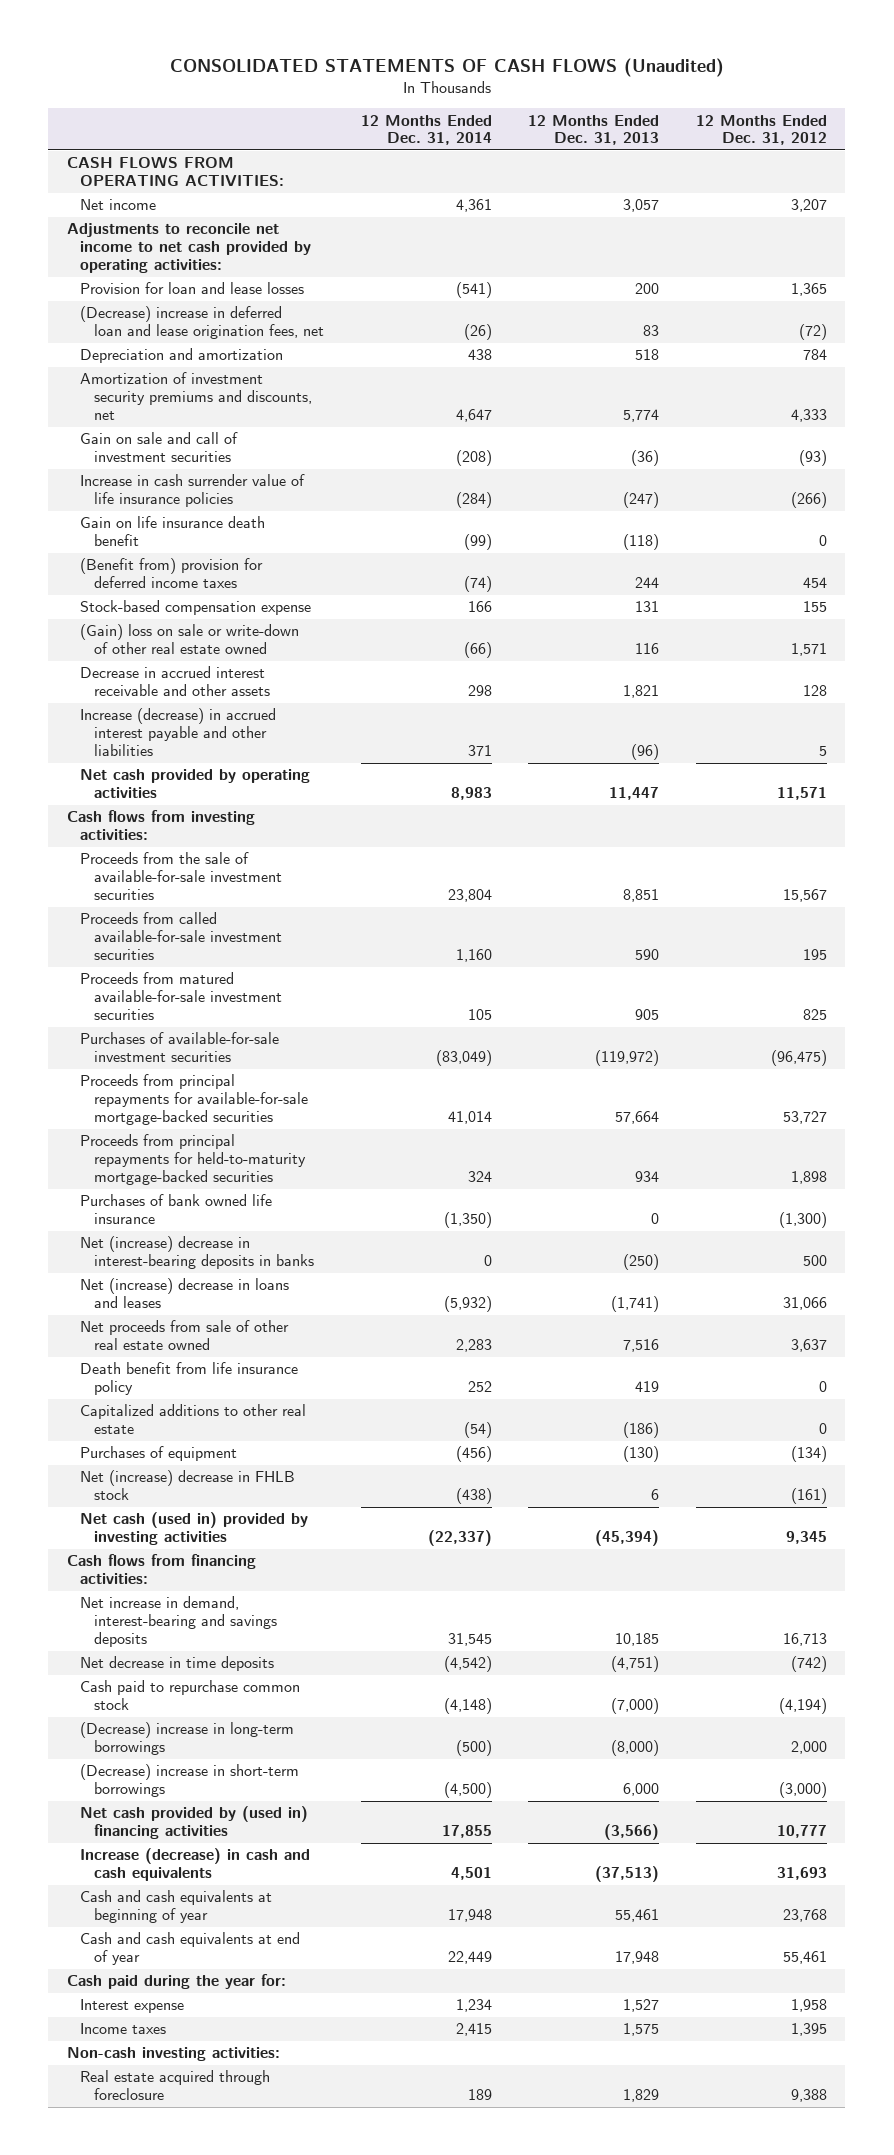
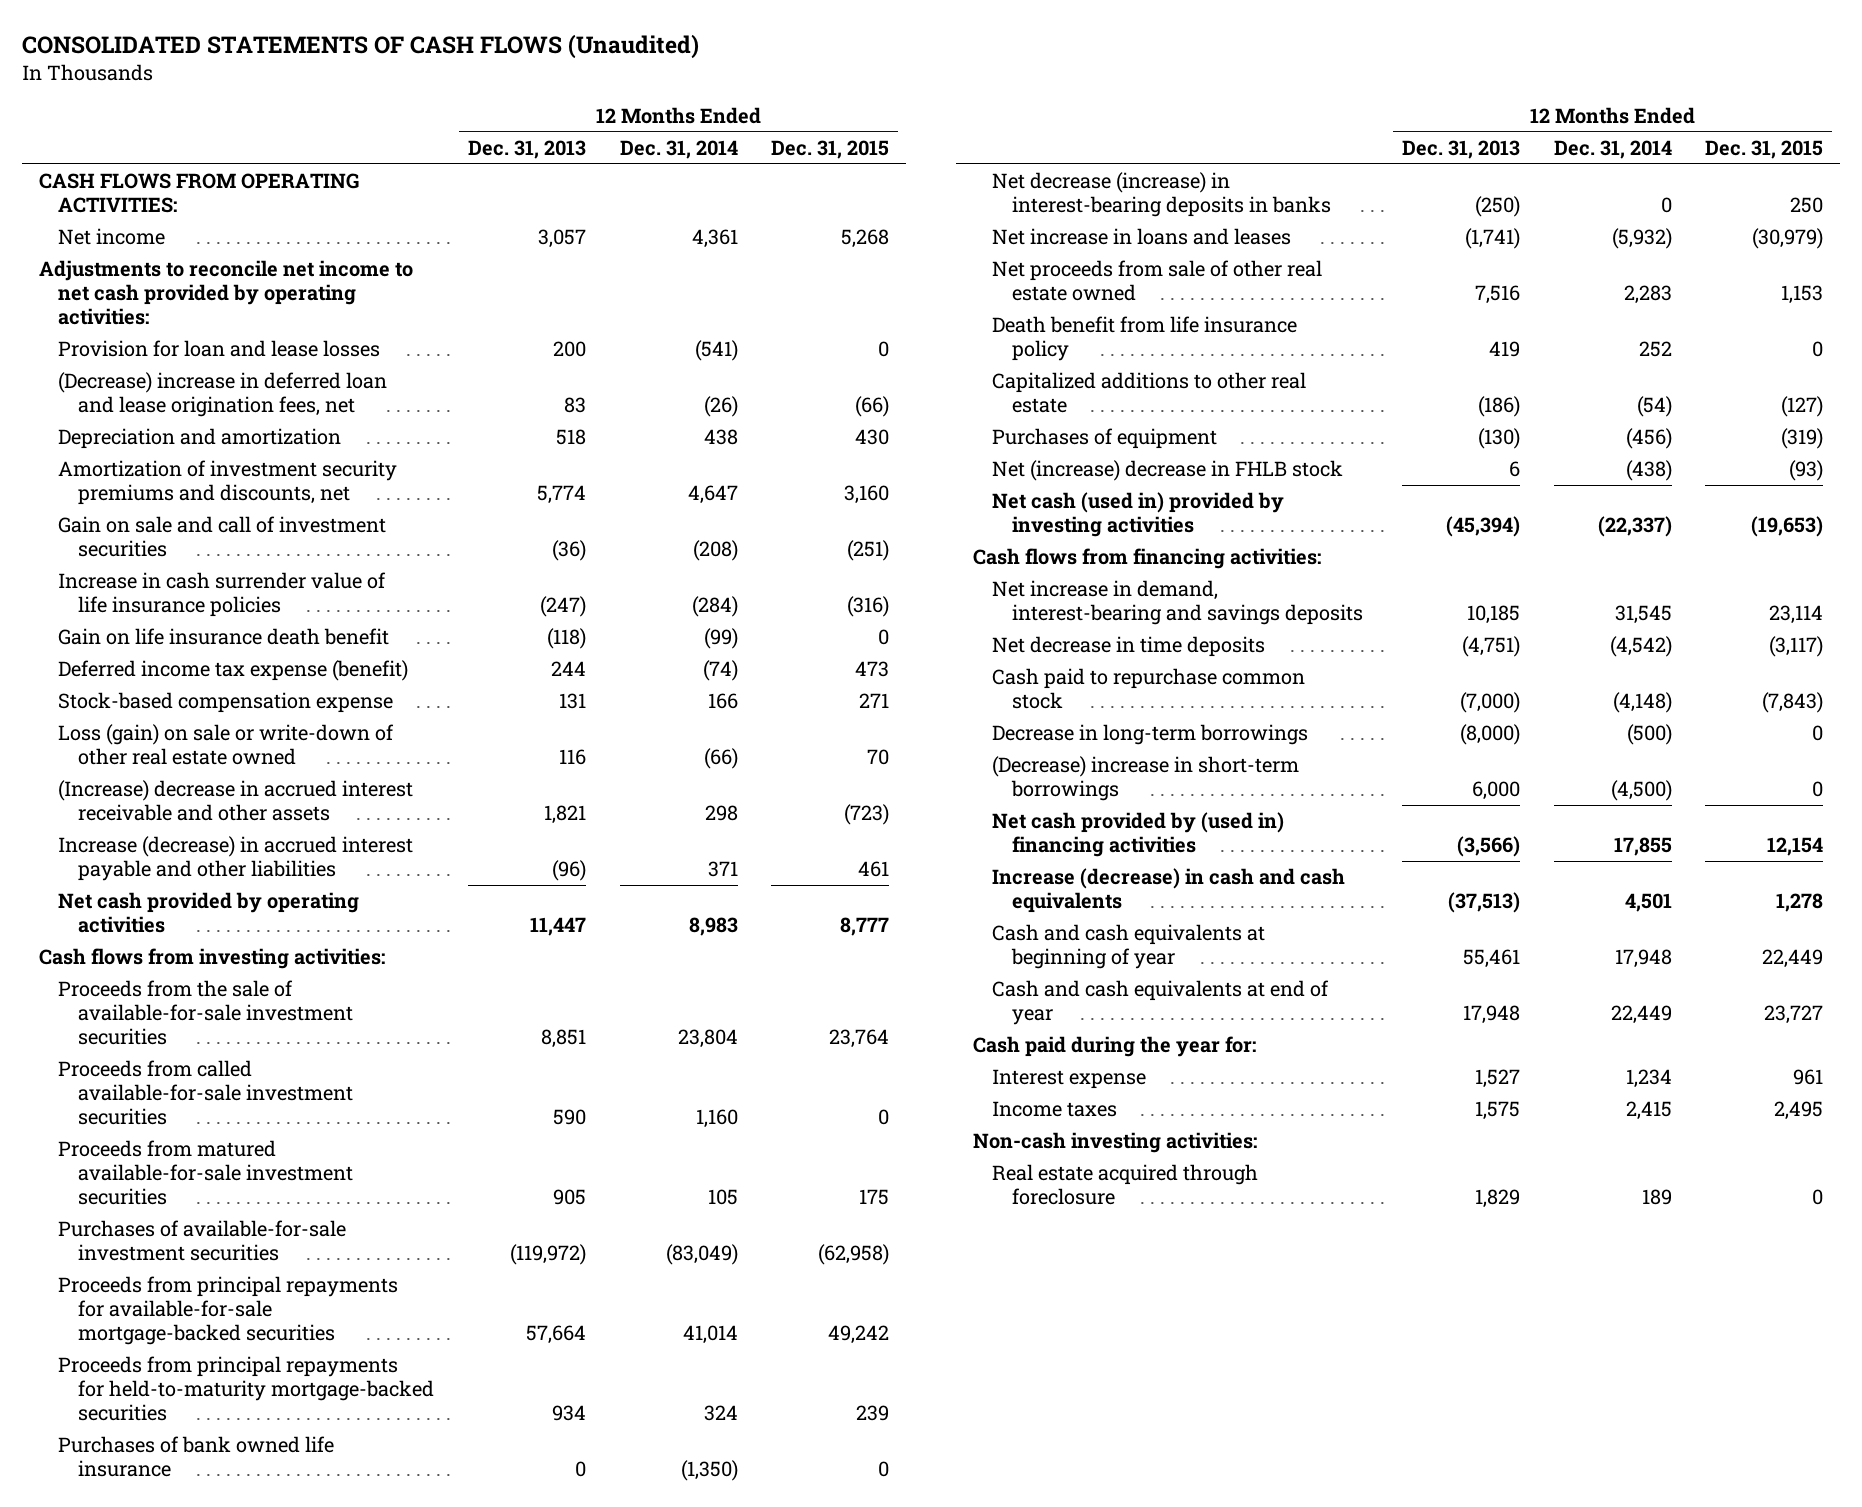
[695,114,827,146] 12 Months Ended Dec. 31, 2012 -> none
none -> [771,139,890,159] Dec. 31, 2015
[80,558,264,589] (Benefit from) provision for deferred income taxes -> [58,660,409,682] Deferred income tax expense (benefit)
[80,624,300,655] (Gain) loss on sale or write-down of other real estate owned -> [58,724,395,766] Loss (gain) on sale or write-down of other real estate owned
[80,666,271,697] Decrease in accrued interest receivable and other assets -> [58,780,414,822] (Increase) decrease in accrued interest receivable and other assets
[80,1236,315,1270] Net (increase) decrease in interest-bearing deposits in banks -> [992,172,1331,218] Net decrease (increase) in interest-bearing deposits in banks
[80,1278,290,1309] Net (increase) decrease in loans and leases -> [992,228,1292,246] Net increase in loans and leases
[80,1722,295,1756] (Decrease) increase in long-term borrowings -> [992,724,1309,746] Decrease in long-term borrowings

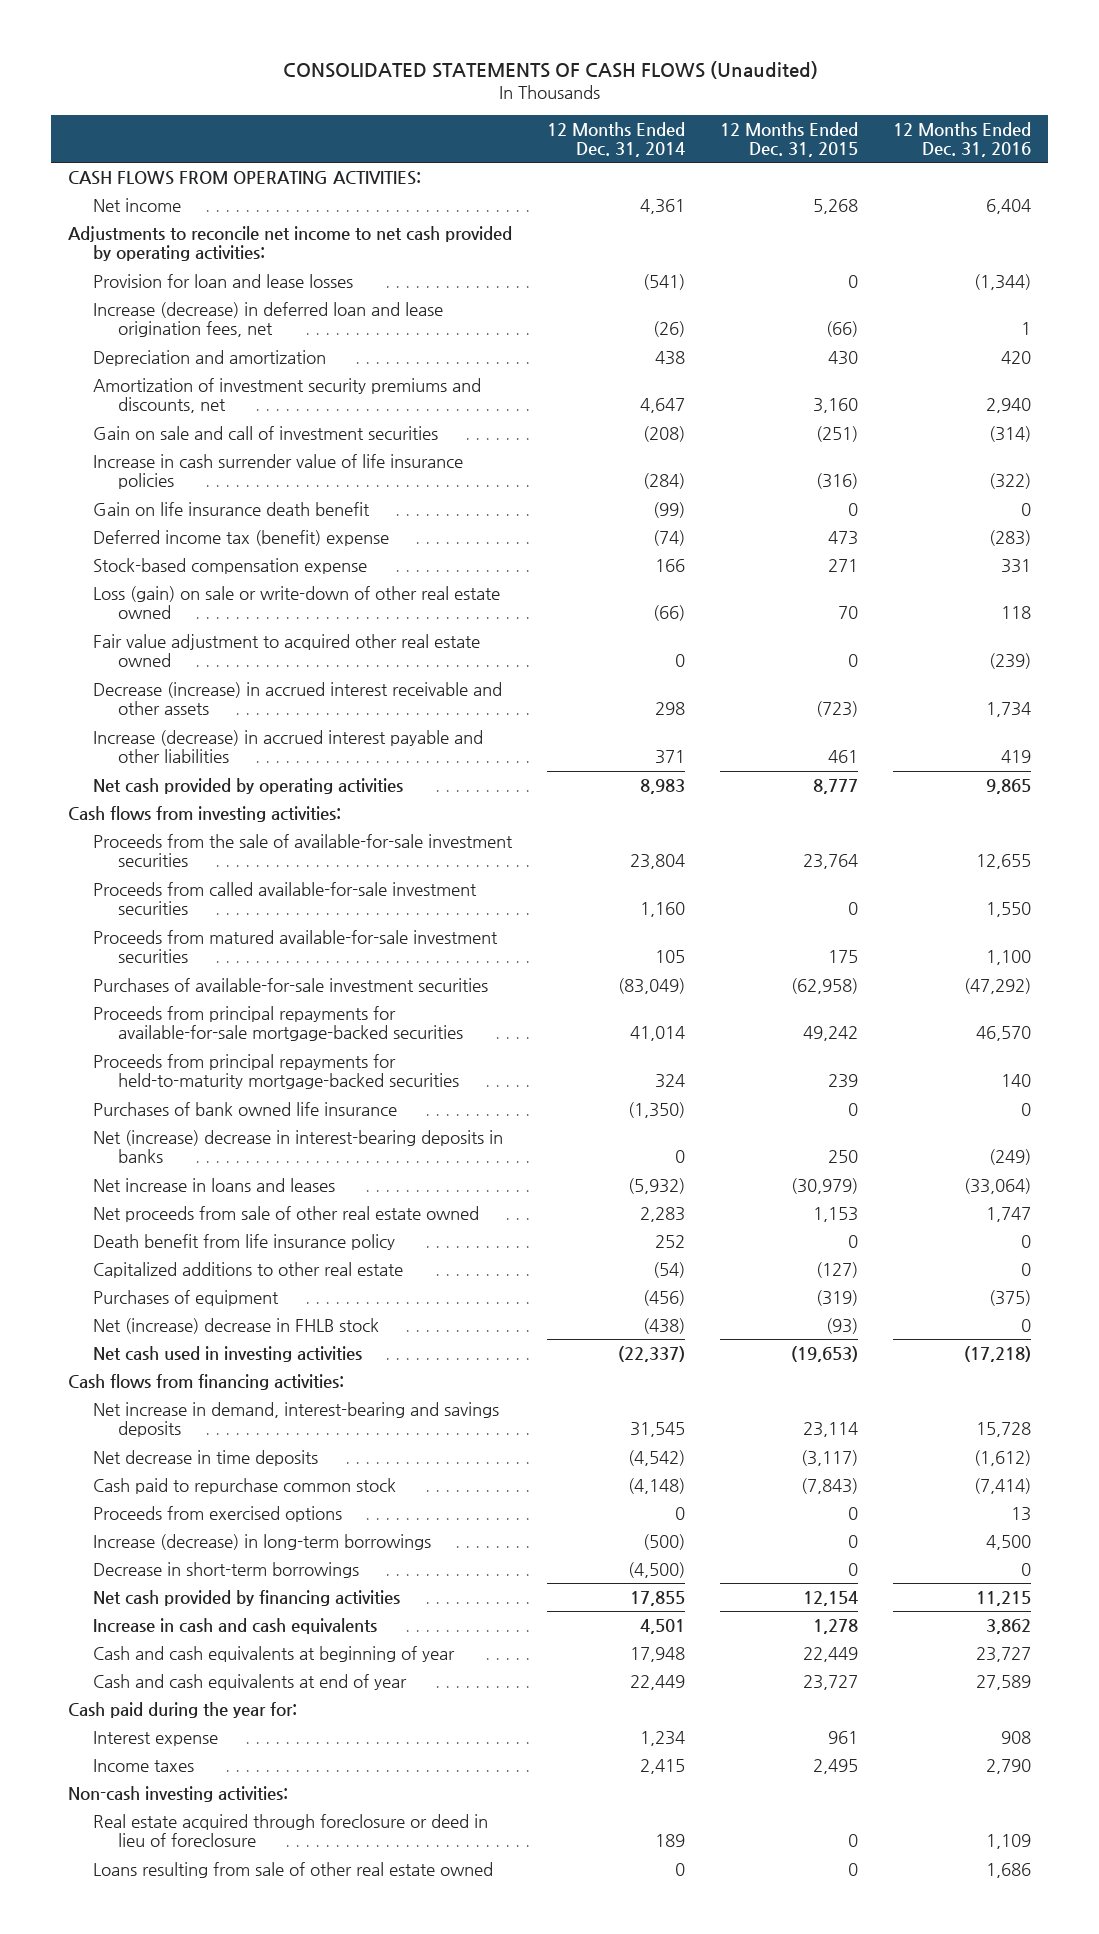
[467,139,586,159] Dec. 31, 2013 -> none
none -> [892,121,1031,158] 12 Months Ended Dec. 31, 2016
[58,372,388,418] (Decrease) increase in deferred loan and lease origination fees, net -> [93,301,444,338] Increase (decrease) in deferred loan and lease origination fees, net
[58,660,409,682] Deferred income tax expense (benefit) -> [93,529,390,546] Deferred income tax (benefit) expense
none -> [93,633,481,668] Fair value adjustment to acquired other real estate owned
[58,780,414,822] (Increase) decrease in accrued interest receivable and other assets -> [93,681,503,716] Decrease (increase) in accrued interest receivable and other assets
[992,172,1331,218] Net decrease (increase) in interest-bearing deposits in banks -> [93,1129,504,1164] Net (increase) decrease in interest-bearing deposits in banks
[992,492,1285,538] Net cash (used in) provided by investing activities -> [93,1345,363,1362] Net cash used in investing activities
none -> [93,1505,343,1522] Proceeds from exercised options
[992,724,1309,746] Decrease in long-term borrowings -> [93,1533,432,1550] Increase (decrease) in long-term borrowings
[992,756,1300,802] (Decrease) increase in short-term borrowings -> [93,1561,360,1578] Decrease in short-term borrowings
[992,812,1285,858] Net cash provided by (used in) financing activities -> [93,1589,401,1606] Net cash provided by financing activities
[992,868,1346,914] Increase (decrease) in cash and cash equivalents -> [93,1617,378,1634] Increase in cash and cash equivalents
[992,1164,1259,1206] Real estate acquired through foreclosure -> [93,1813,489,1848] Real estate acquired through foreclosure or deed in lieu of foreclosure
none -> [93,1861,494,1878] Loans resulting from sale of other real estate owned

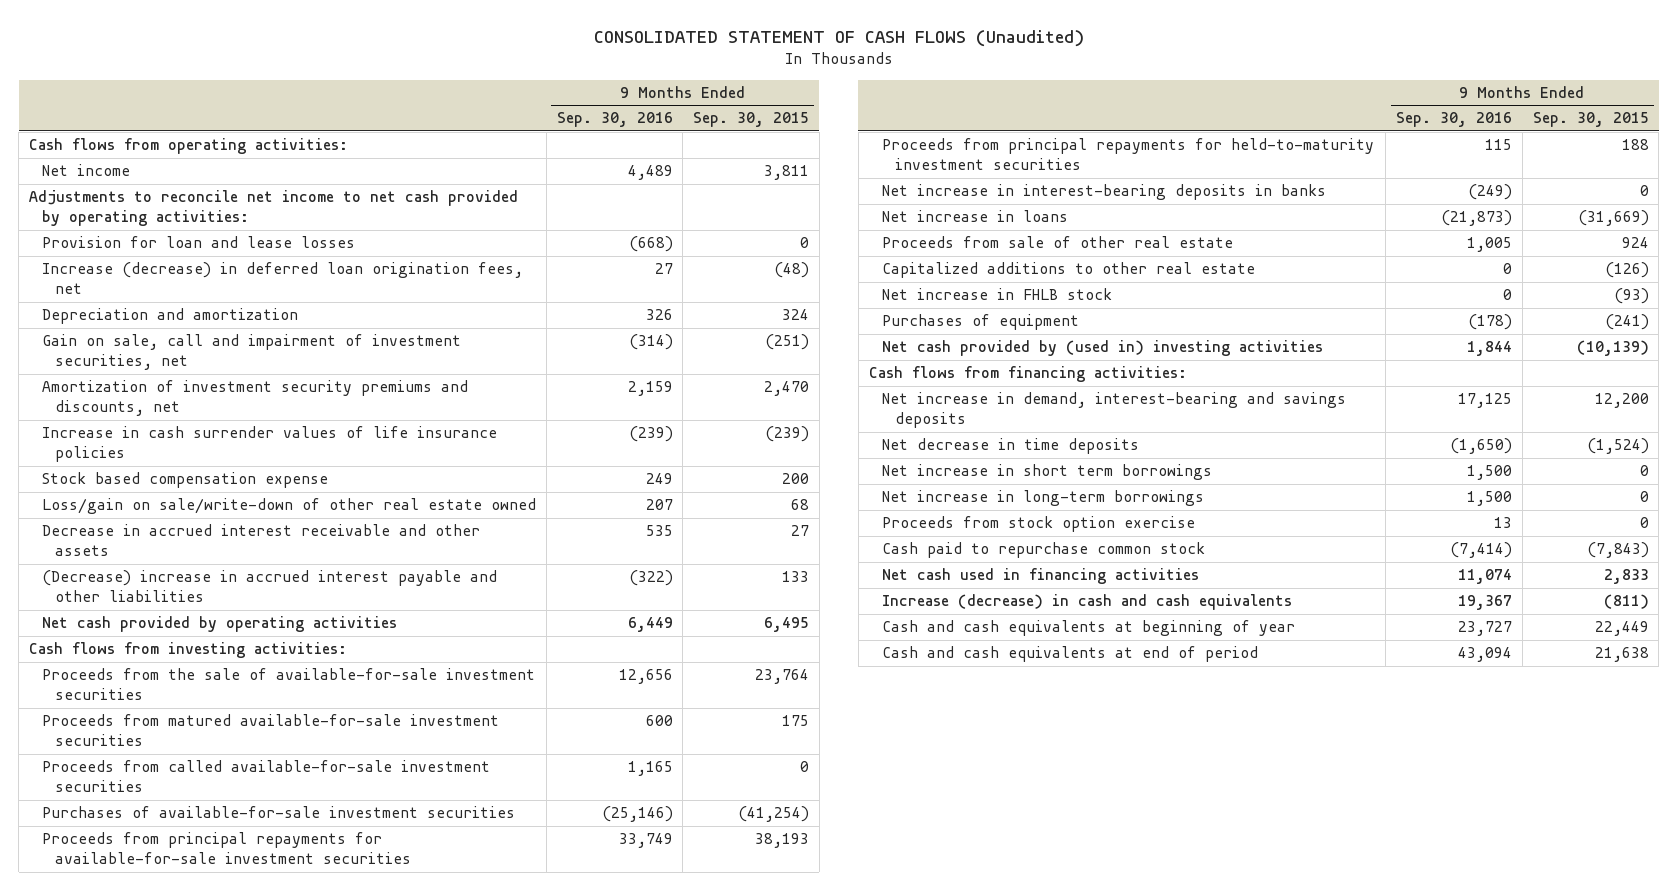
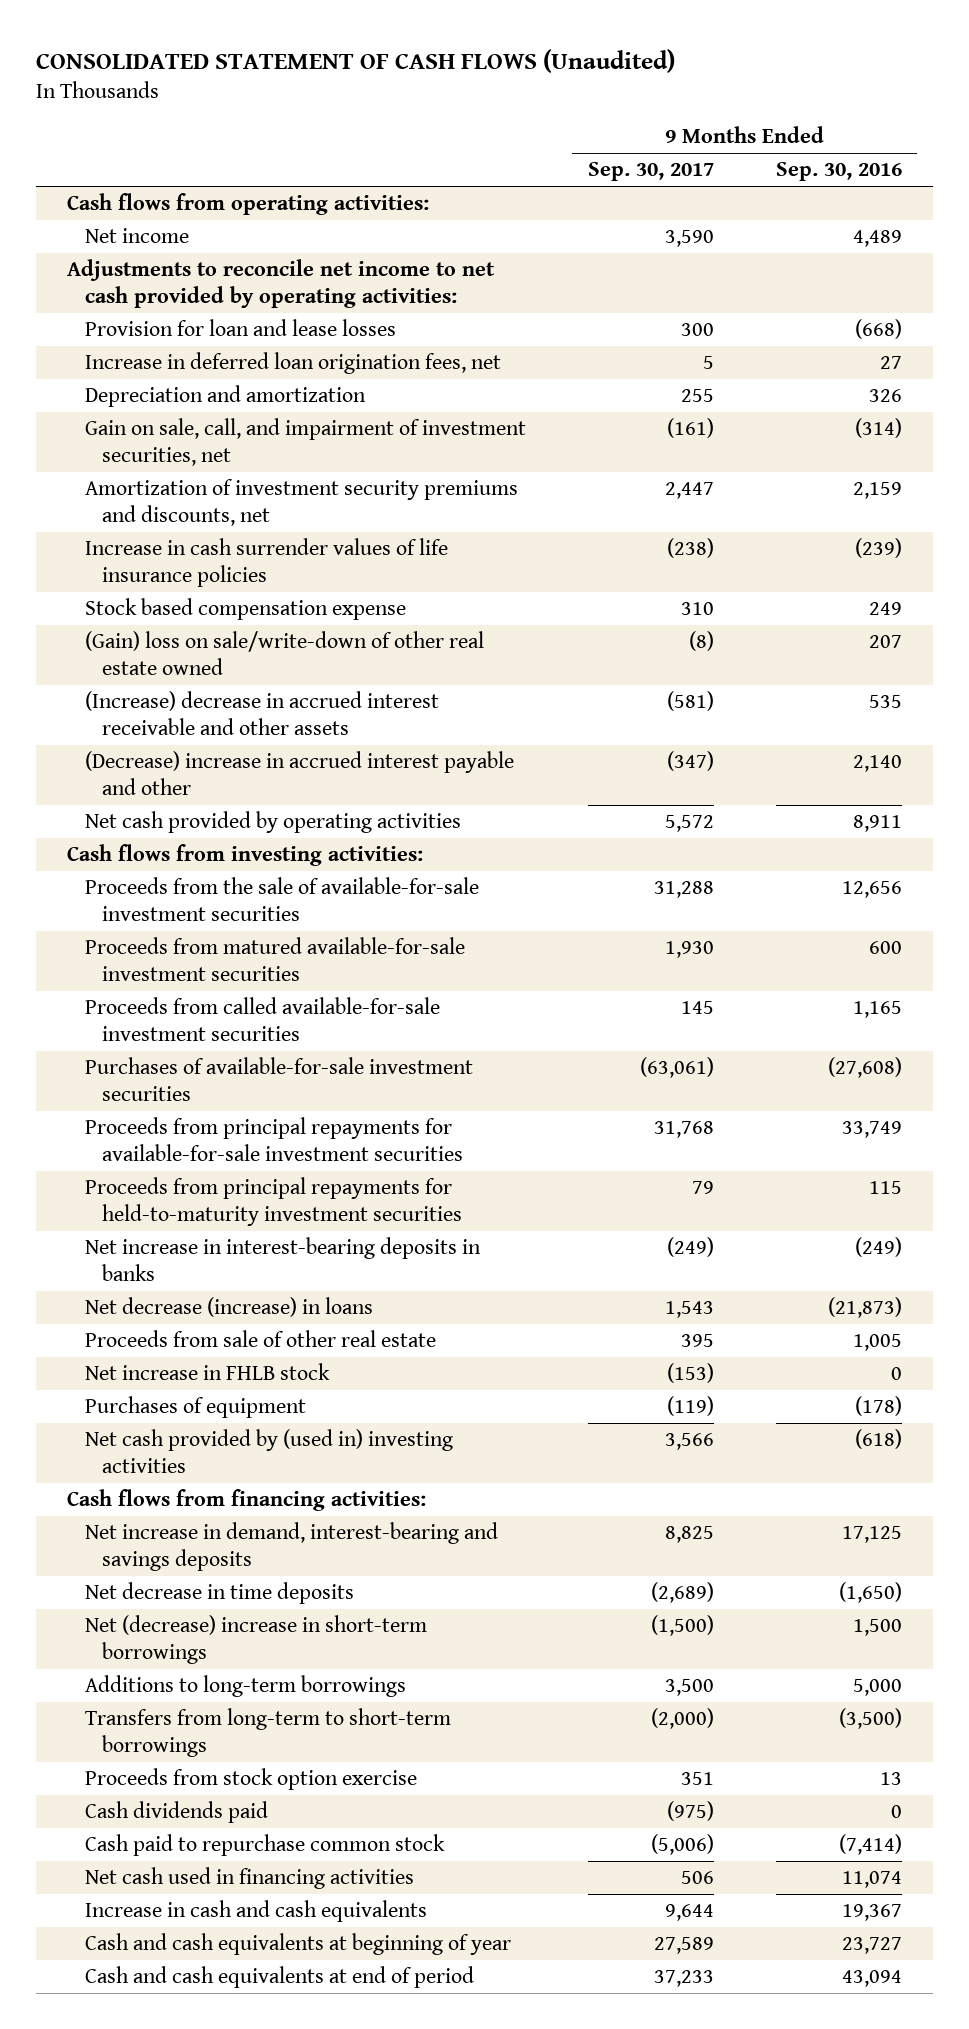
[693,112,810,128] Sep. 30, 2015 -> none
none -> [587,162,714,182] Sep. 30, 2017
[42,262,524,295] Increase (decrease) in deferred loan origination fees, net -> [84,352,501,375] Increase in deferred loan origination fees, net
[42,334,462,371] Gain on sale, call and impairment of investment securities, net -> [84,418,526,467] Gain on sale, call, and impairment of investment securities, net
[42,498,537,515] Loss/gain on sale/write-down of other real estate owned -> [84,631,484,676] (Gain) loss on sale/write-down of other real estate owned
[42,524,481,557] Decrease in accrued interest receivable and other assets -> [84,691,439,736] (Increase) decrease in accrued interest receivable and other assets
[42,570,498,603] (Decrease) increase in accrued interest payable and other liabilities -> [84,751,514,796] (Decrease) increase in accrued interest payable and other
[628,570,673,587] (322) -> [852,755,902,773] 2,140
[627,617,673,633] 6,449 -> [852,815,902,833] 8,911
[601,806,673,823] (25,146) -> [827,1057,902,1079] (27,608)
[881,210,1068,223] Net increase in loans -> [84,1297,373,1318] Net decrease (increase) in loans
[881,262,1255,279] Capitalized additions to other real estate -> none
[1467,341,1513,357] 1,844 -> [854,1429,902,1450] (618)
[881,490,1204,507] Net increase in long-term borrowings -> none
[881,464,1212,481] Net increase in short term borrowings -> [84,1615,427,1665] Net (decrease) increase in short-term borrowings
none -> [84,1675,406,1698] Additions to long-term borrowings
none -> [84,1708,451,1758] Transfers from long-term to short-term borrowings
none -> [84,1801,268,1824] Cash dividends paid
[881,594,1292,611] Increase (decrease) in cash and cash equivalents -> [84,1900,427,1923] Increase in cash and cash equivalents

